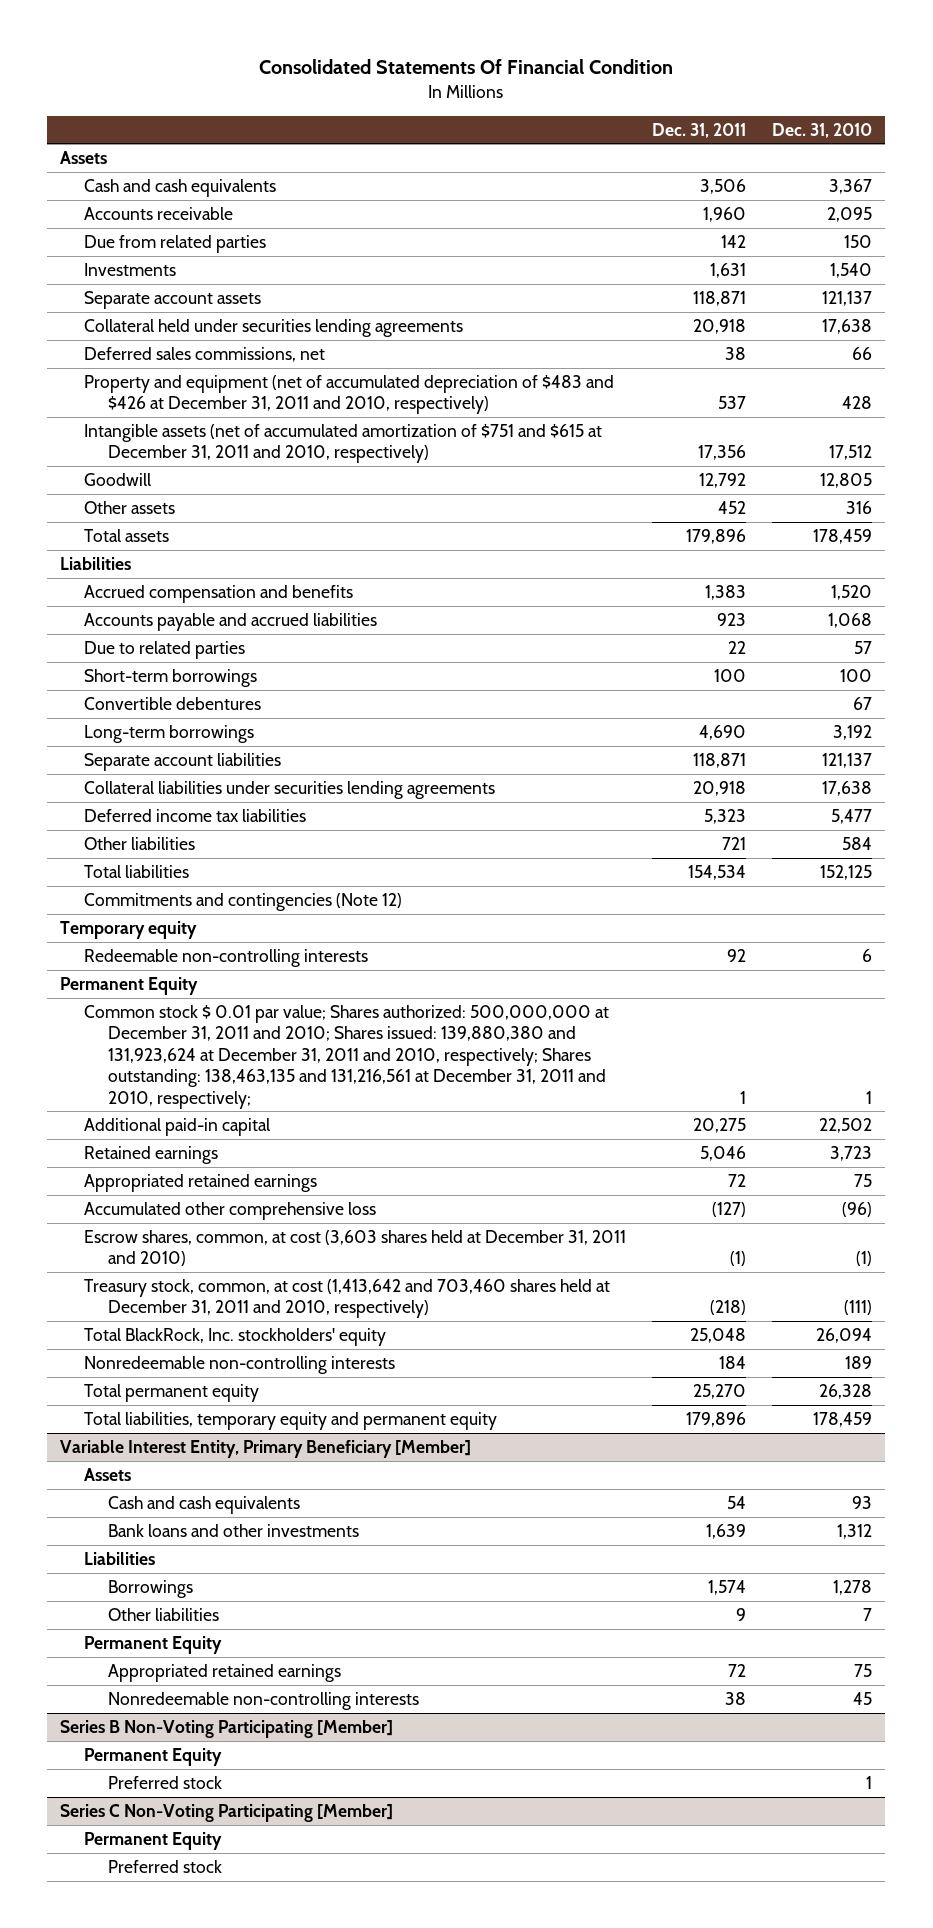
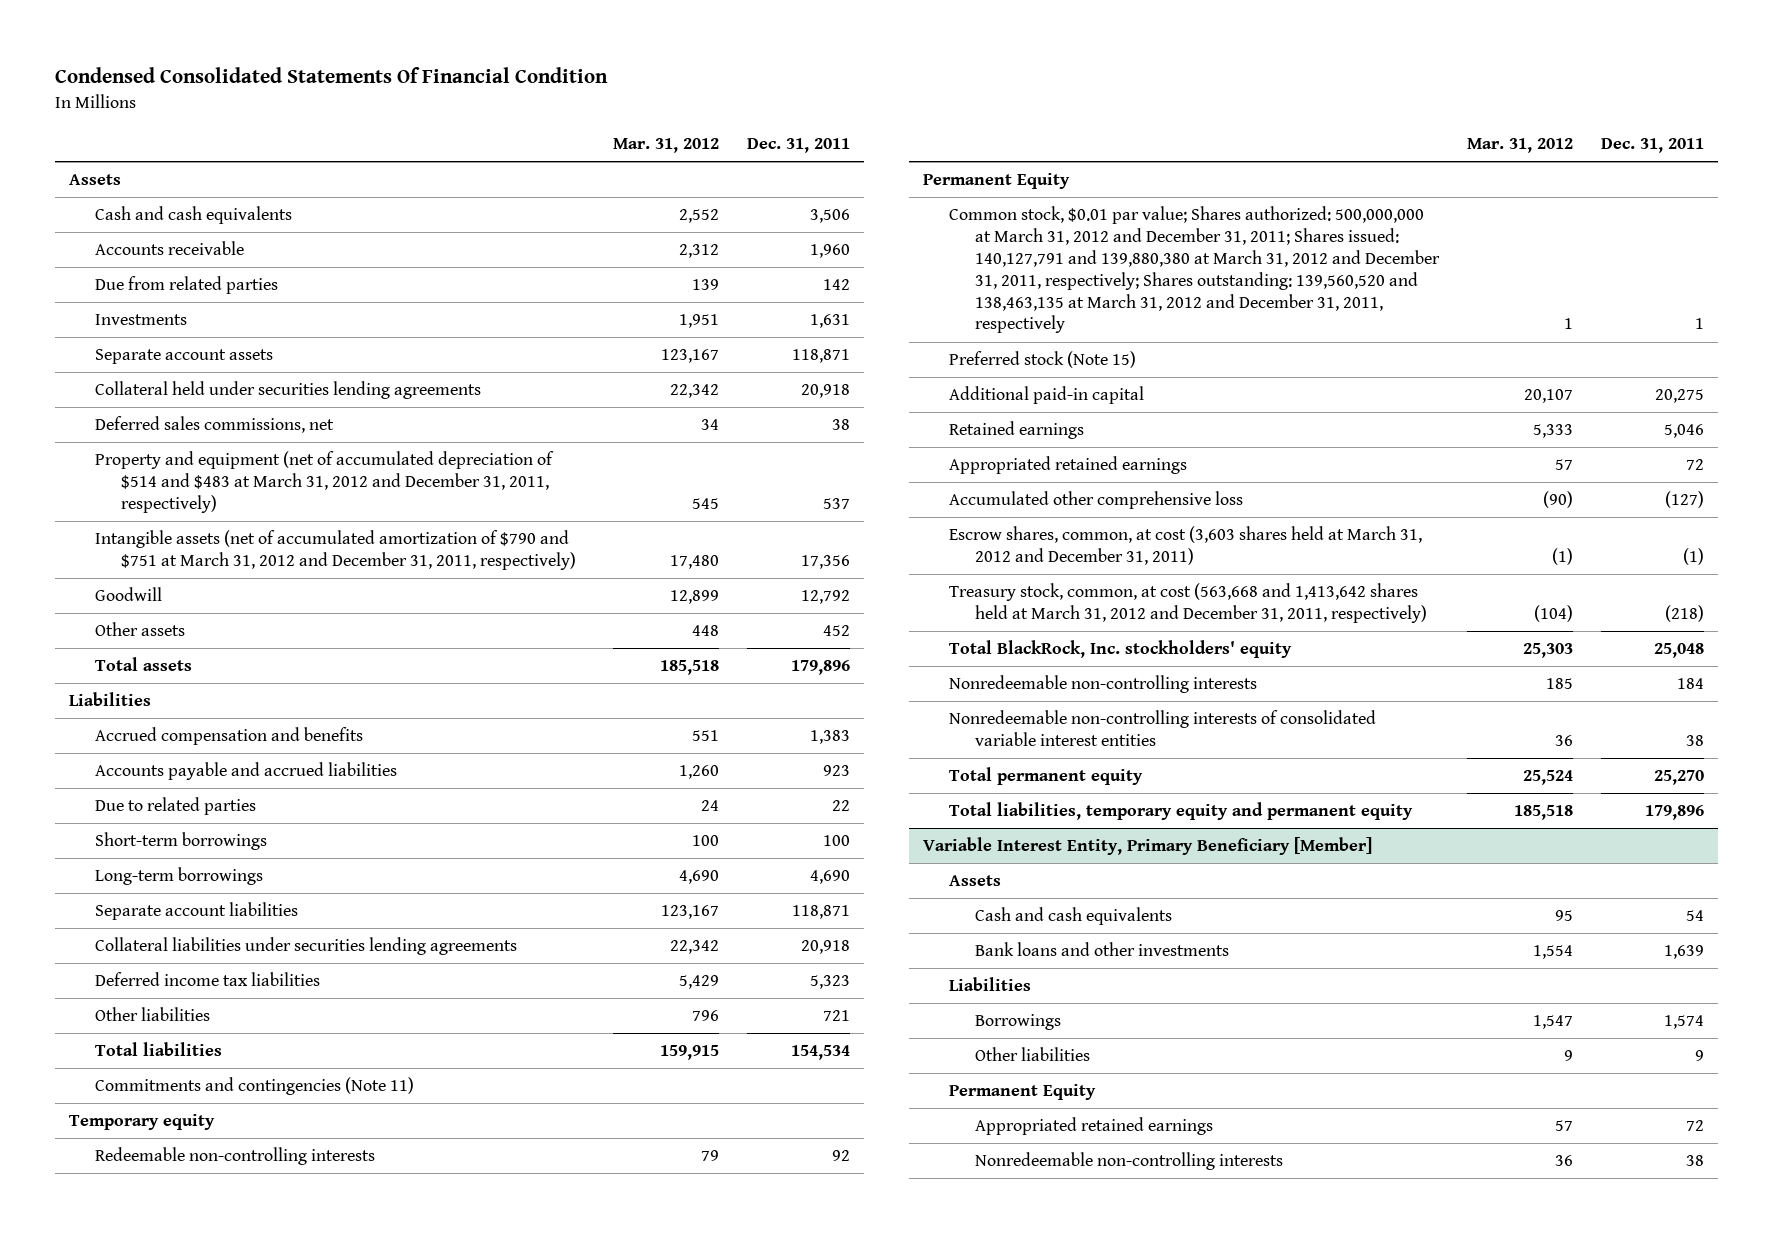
[259,59,674,75] Consolidated Statements Of Financial Condition -> [55,67,609,84] Condensed Consolidated Statements Of Financial Condition
[772,122,873,138] Dec. 31, 2010 -> none
none -> [613,137,720,153] Mar. 31, 2012
[84,375,615,415] Property and equipment (net of accumulated depreciation of $483 and $426 at December 31, 2011 and 2010, respectively) -> [95,451,555,513] Property and equipment (net of accumulated depreciation of $514 and $483 at March 31, 2012 and December 31, 2011, respectively)
[84,424,603,464] Intangible assets (net of accumulated amortization of $751 and $615 at December 31, 2011 and 2010, respectively) -> [95,530,577,571] Intangible assets (net of accumulated amortization of $790 and $751 at March 31, 2012 and December 31, 2011, respectively)
[84,697,262,711] Convertible debentures -> none
[84,893,403,912] Commitments and contingencies (Note 12) -> [95,1077,415,1096] Commitments and contingencies (Note 11)
[84,1005,610,1109] Common stock $ 0.01 par value; Shares authorized: 500,000,000 at December 31, 2011 and 2010; Shares issued: 139,880,380 and 131,923,624 at December 31, 2011 and 2010, respectively; Shares outstanding: 138,463,135 and 131,216,561 at December 31, 2011 and 2010, respectively; -> [949,206,1441,334] Common stock, $0.01 par value; Shares authorized: 500,000,000 at March 31, 2012 and December 31, 2011; Shares issued: 140,127,791 and 139,880,380 at March 31, 2012 and December 31, 2011, respectively; Shares outstanding: 139,560,520 and 138,463,135 at March 31, 2012 and December 31, 2011, respectively
none -> [949,351,1137,369] Preferred stock (Note 15)
[84,1230,627,1267] Escrow shares, common, at cost (3,603 shares held at December 31, 2011 and 2010) -> [949,526,1423,566] Escrow shares, common, at cost (3,603 shares held at March 31, 2012 and December 31, 2011)
[84,1279,611,1319] Treasury stock, common, at cost (1,413,642 and 703,460 shares held at December 31, 2011 and 2010, respectively) -> [949,583,1428,624] Treasury stock, common, at cost (563,668 and 1,413,642 shares held at March 31, 2012 and December 31, 2011, respectively)
none -> [949,710,1377,747] Nonredeemable non-controlling interests of consolidated variable interest entities
[60,1720,394,1739] Series B Non-Voting Participating [Member] -> none
[84,1748,223,1767] Permanent Equity -> none
[108,1776,223,1790] Preferred stock -> none
[60,1804,394,1823] Series C Non-Voting Participating [Member] -> none
[84,1832,223,1851] Permanent Equity -> none
[108,1860,223,1874] Preferred stock -> none

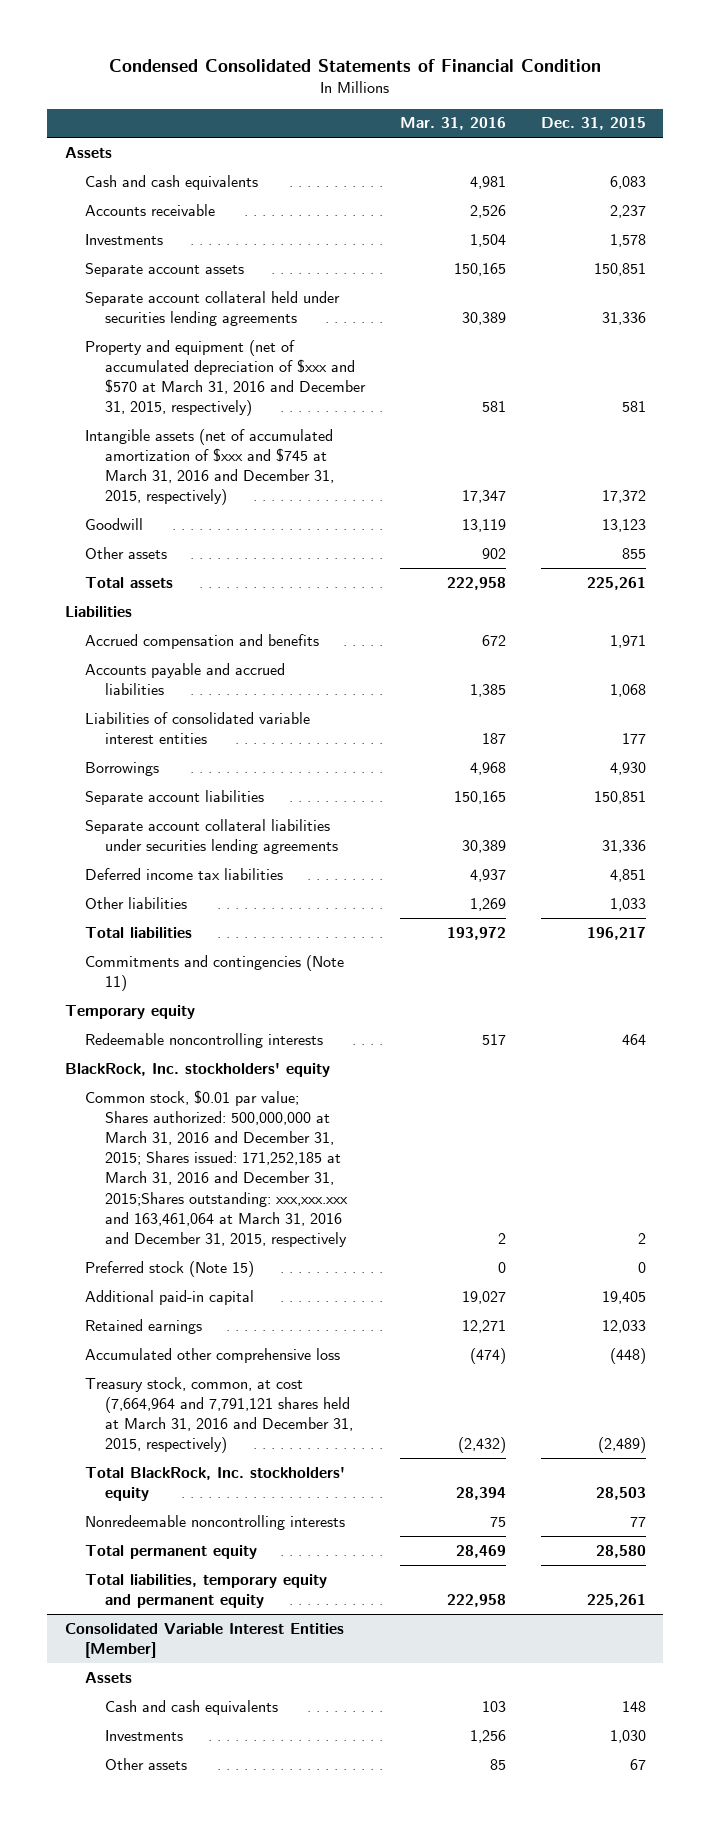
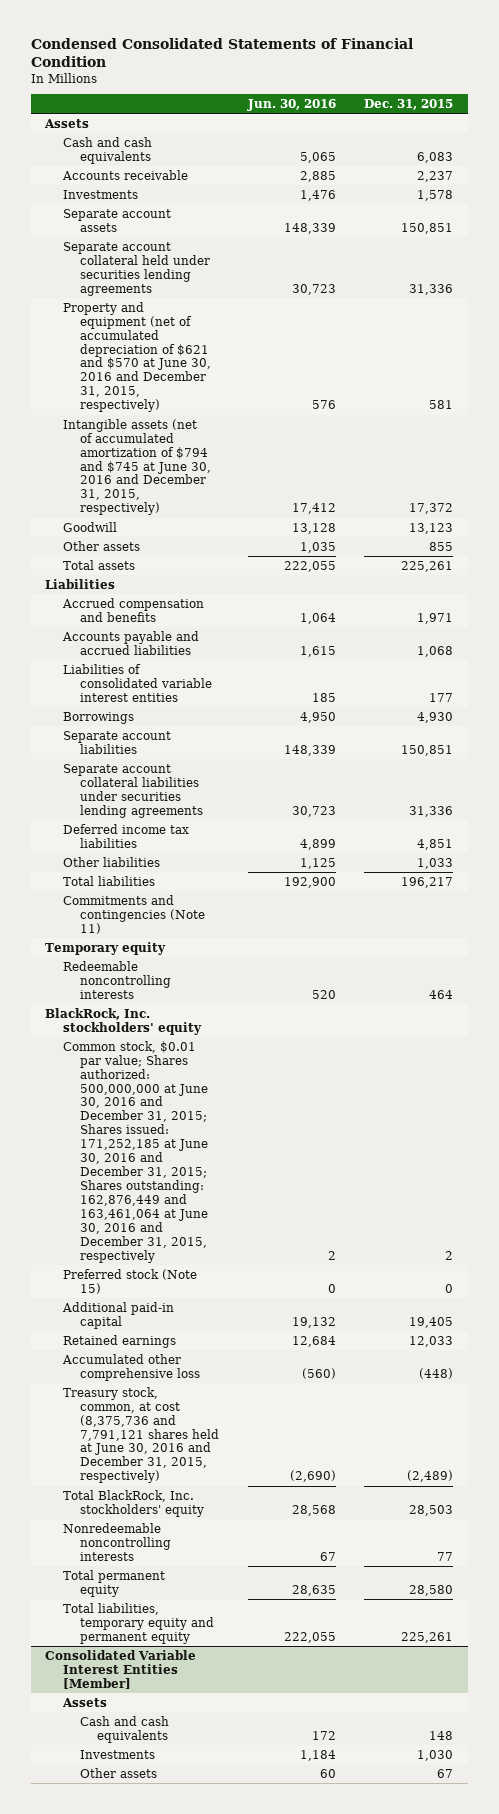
[400,117,507,131] Mar. 31, 2016 -> none
none -> [246,98,336,111] Jun. 30, 2016
[85,339,367,417] Property and equipment (net of accumulated depreciation of $xxx and $570 at March 31, 2016 and December 31, 2015, respectively) -> [62,301,211,413] Property and equipment (net of accumulated depreciation of $621 and $570 at June 30, 2016 and December 31, 2015, respectively)
[85,428,335,506] Intangible assets (net of accumulated amortization of $xxx and $745 at March 31, 2016 and December 31, 2015, respectively) -> [62,418,211,516] Intangible assets (net of accumulated amortization of $794 and $745 at June 30, 2016 and December 31, 2015, respectively)
[85,1089,349,1247] Common stock, $0.01 par value; Shares authorized: 500,000,000 at March 31, 2016 and December 31, 2015; Shares issued: 171,252,185 at March 31, 2016 and December 31, 2015;Shares outstanding: xxx,xxx.xxx and 163,461,064 at March 31, 2016 and December 31, 2015, respectively -> [62,1040,208,1263] Common stock, $0.01 par value; Shares authorized: 500,000,000 at June 30, 2016 and December 31, 2015; Shares issued: 171,252,185 at June 30, 2016 and December 31, 2015; Shares outstanding: 162,876,449 and 163,461,064 at June 30, 2016 and December 31, 2015, respectively
[85,1376,354,1454] Treasury stock, common, at cost (7,664,964 and 7,791,121 shares held at March 31, 2016 and December 31, 2015, respectively) -> [62,1386,219,1484] Treasury stock, common, at cost (8,375,736 and 7,791,121 shares held at June 30, 2016 and December 31, 2015, respectively)

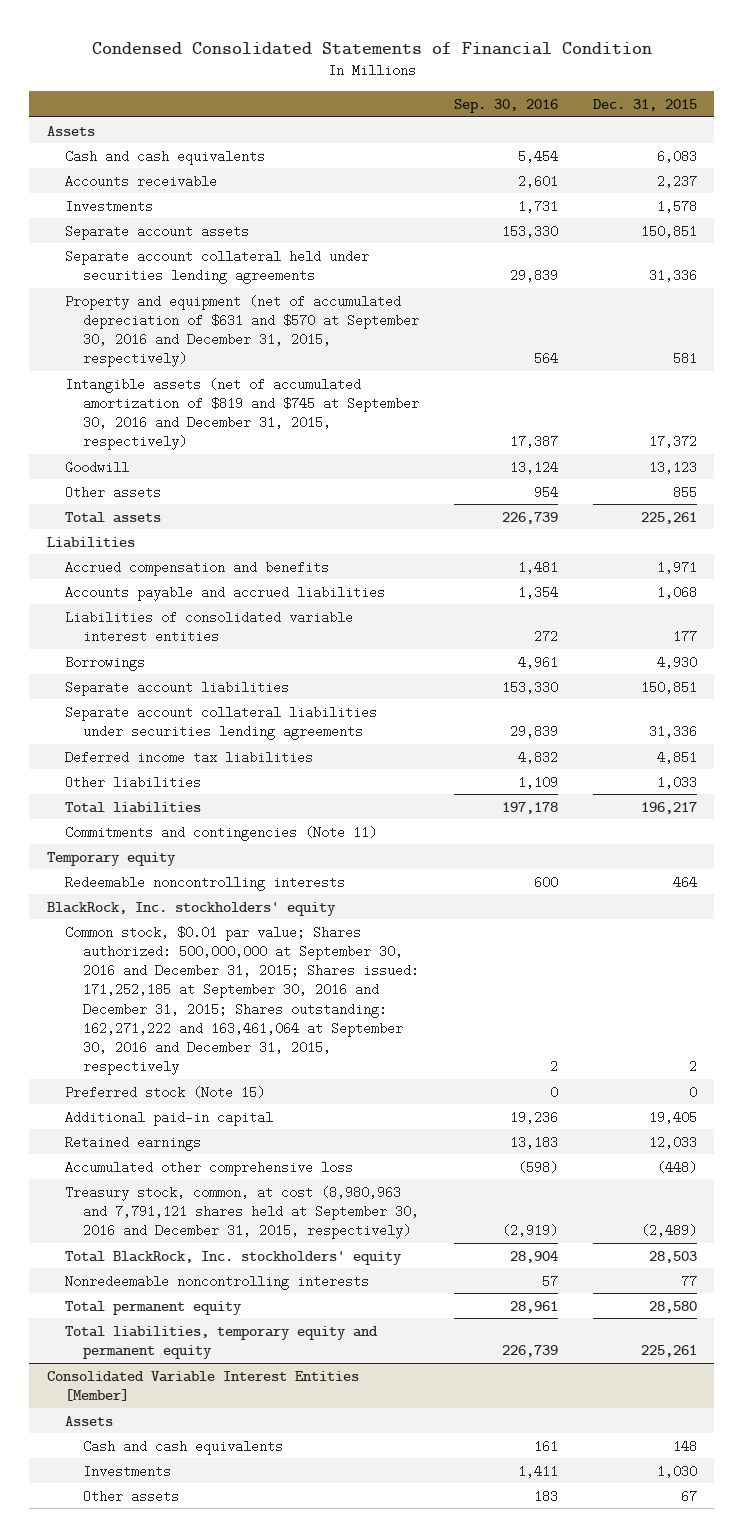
[246,98,336,111] Jun. 30, 2016 -> none
none -> [453,98,558,113] Sep. 30, 2016
[62,301,211,413] Property and equipment (net of accumulated depreciation of $621 and $570 at June 30, 2016 and December 31, 2015, respectively) -> [64,294,420,368] Property and equipment (net of accumulated depreciation of $631 and $570 at September 30, 2016 and December 31, 2015, respectively)
[62,418,211,516] Intangible assets (net of accumulated amortization of $794 and $745 at June 30, 2016 and December 31, 2015, respectively) -> [64,377,420,451] Intangible assets (net of accumulated amortization of $819 and $745 at September 30, 2016 and December 31, 2015, respectively)
[62,1040,208,1263] Common stock, $0.01 par value; Shares authorized: 500,000,000 at June 30, 2016 and December 31, 2015; Shares issued: 171,252,185 at June 30, 2016 and December 31, 2015; Shares outstanding: 162,876,449 and 163,461,064 at June 30, 2016 and December 31, 2015, respectively -> [64,925,420,1076] Common stock, $0.01 par value; Shares authorized: 500,000,000 at September 30, 2016 and December 31, 2015; Shares issued: 171,252,185 at September 30, 2016 and December 31, 2015; Shares outstanding: 162,271,222 and 163,461,064 at September 30, 2016 and December 31, 2015, respectively
[62,1386,219,1484] Treasury stock, common, at cost (8,375,736 and 7,791,121 shares held at June 30, 2016 and December 31, 2015, respectively) -> [64,1185,420,1240] Treasury stock, common, at cost (8,980,963 and 7,791,121 shares held at September 30, 2016 and December 31, 2015, respectively)

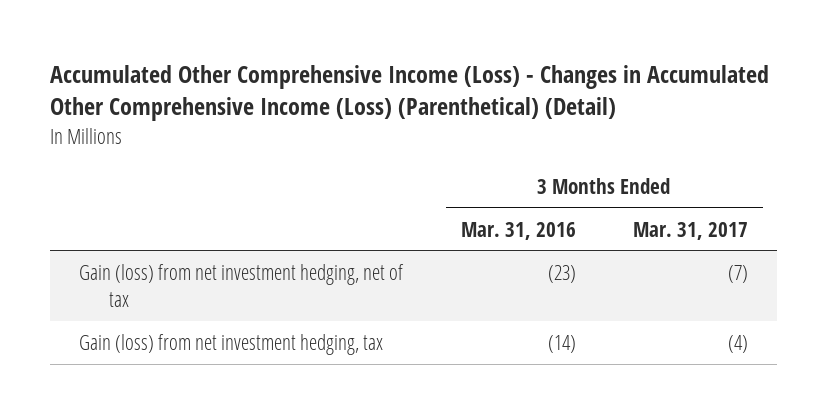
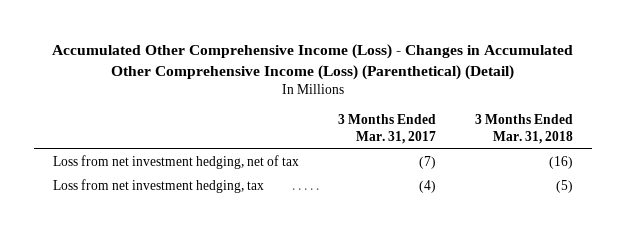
[460,221,576,240] Mar. 31, 2016 -> none
none -> [474,114,573,145] 3 Months Ended Mar. 31, 2018
[78,263,404,307] Gain (loss) from net investment hedging, net of tax -> [53,155,300,170] Loss from net investment hedging, net of tax
[78,333,383,355] Gain (loss) from net investment hedging, tax -> [53,179,265,194] Loss from net investment hedging, tax

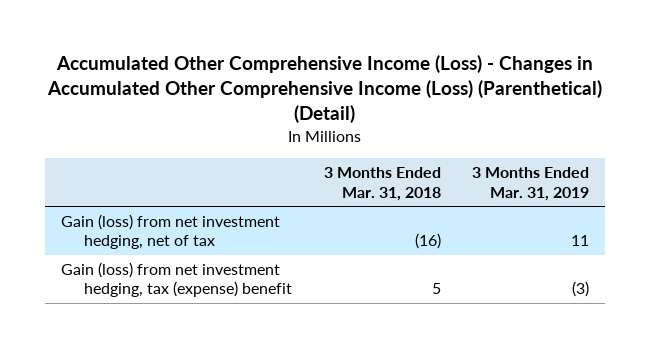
[337,114,436,145] 3 Months Ended Mar. 31, 2017 -> none
none -> [472,167,590,201] 3 Months Ended Mar. 31, 2019
[53,155,300,170] Loss from net investment hedging, net of tax -> [60,214,280,250] Gain (loss) from net investment hedging, net of tax
[53,179,265,194] Loss from net investment hedging, tax -> [60,262,293,298] Gain (loss) from net investment hedging, tax (expense) benefit
[555,180,573,194] (5) -> [431,283,441,295] 5

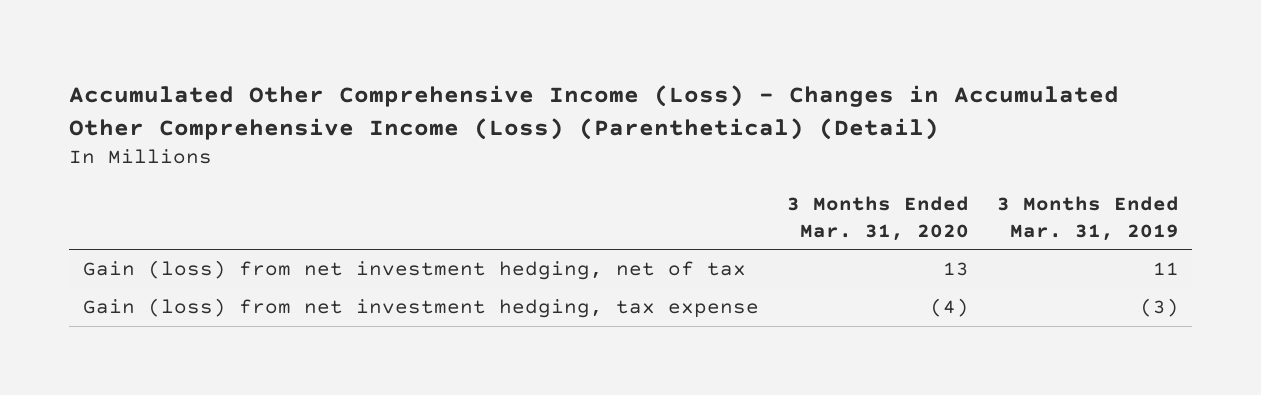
[323,167,441,201] 3 Months Ended Mar. 31, 2018 -> none
none -> [786,195,969,241] 3 Months Ended Mar. 31, 2020
[60,262,293,298] Gain (loss) from net investment hedging, tax (expense) benefit -> [82,298,759,319] Gain (loss) from net investment hedging, tax expense

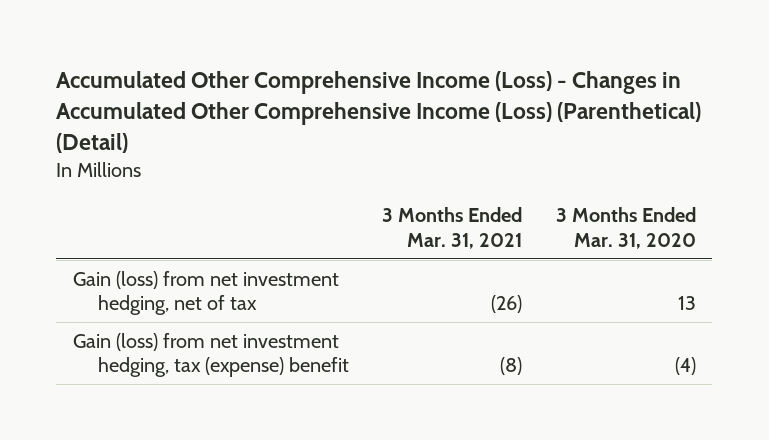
[996,195,1179,241] 3 Months Ended Mar. 31, 2019 -> none
none -> [382,207,523,250] 3 Months Ended Mar. 31, 2021
[82,298,759,319] Gain (loss) from net investment hedging, tax expense -> [73,332,350,378] Gain (loss) from net investment hedging, tax (expense) benefit

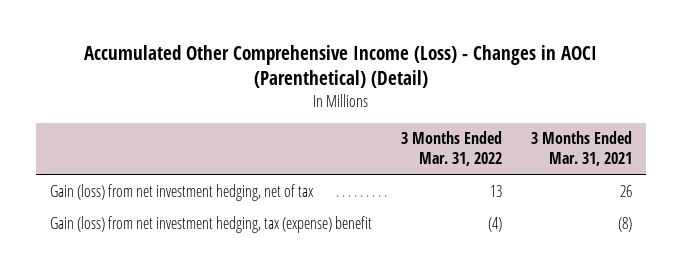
[56,70,702,153] Accumulated Other Comprehensive Income (Loss) - Changes in Accumulated Other Comprehensive Income (Loss) (Parenthetical) (Detail) -> [84,45,598,89] Accumulated Other Comprehensive Income (Loss) - Changes in AOCI (Parenthetical) (Detail)
[555,207,696,250] 3 Months Ended Mar. 31, 2020 -> none
none -> [401,131,503,166] 3 Months Ended Mar. 31, 2022
[491,295,523,314] (26) -> [620,184,633,197] 26

